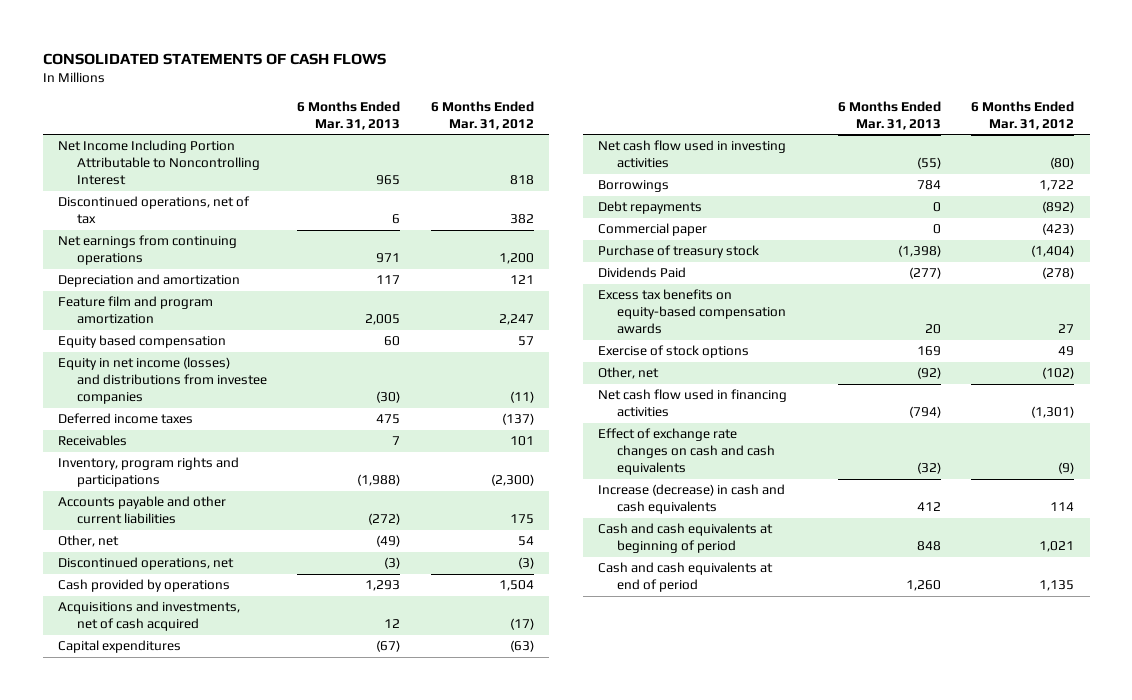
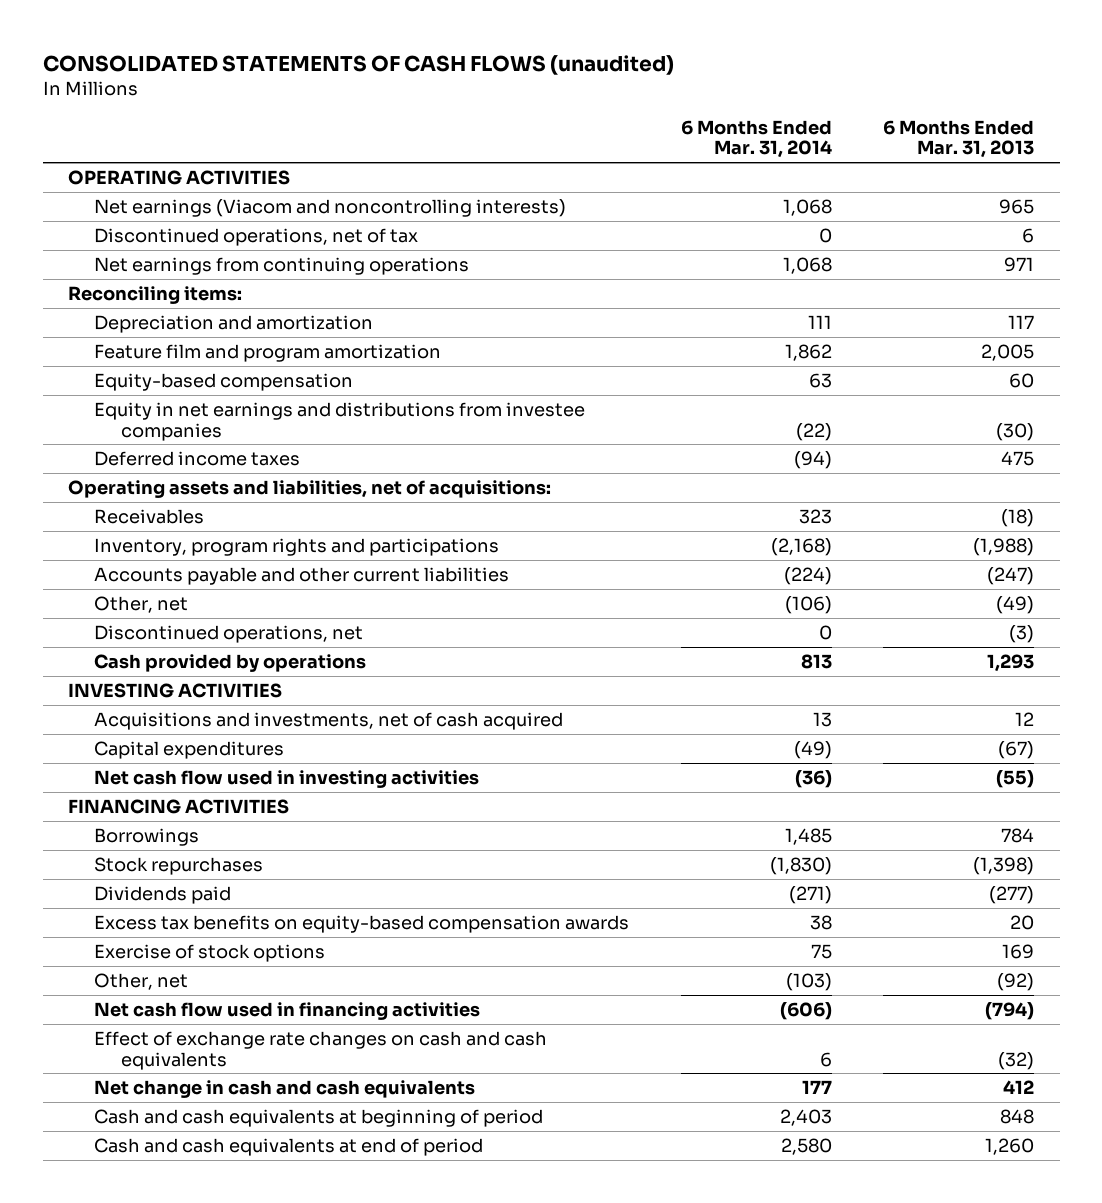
[42,52,386,65] CONSOLIDATED STATEMENTS OF CASH FLOWS -> [42,54,674,75] CONSOLIDATED STATEMENTS OF CASH FLOWS (unaudited)
[430,100,534,130] 6 Months Ended Mar. 31, 2012 -> none
none -> [680,119,832,159] 6 Months Ended Mar. 31, 2014
none -> [68,169,291,185] OPERATING ACTIVITIES
[57,140,260,186] Net Income Including Portion Attributable to Noncontrolling Interest -> [94,198,567,217] Net earnings (Viacom and noncontrolling interests)
none -> [68,285,243,304] Reconciling items:
[57,335,226,349] Equity based compensation -> [94,372,354,391] Equity-based compensation
[57,357,267,405] Equity in net income (losses) and distributions from investee companies -> [94,401,586,441] Equity in net earnings and distributions from investee companies
none -> [68,479,552,498] Operating assets and liabilities, net of acquisitions:
[392,436,401,446] 7 -> [1001,508,1035,527] (18)
[368,513,401,526] (272) -> [987,566,1035,585] (247)
none -> [68,682,283,698] INVESTING ACTIVITIES
none -> [68,798,290,814] FINANCING ACTIVITIES
[598,201,703,215] Debt repayments -> none
[598,223,708,237] Commercial paper -> none
[598,245,760,259] Purchase of treasury stock -> [94,856,264,875] Stock repurchases
[598,267,687,279] Dividends Paid -> [94,885,232,904] Dividends paid
[598,484,786,515] Increase (decrease) in cash and cash equivalents -> [94,1079,476,1098] Net change in cash and cash equivalents

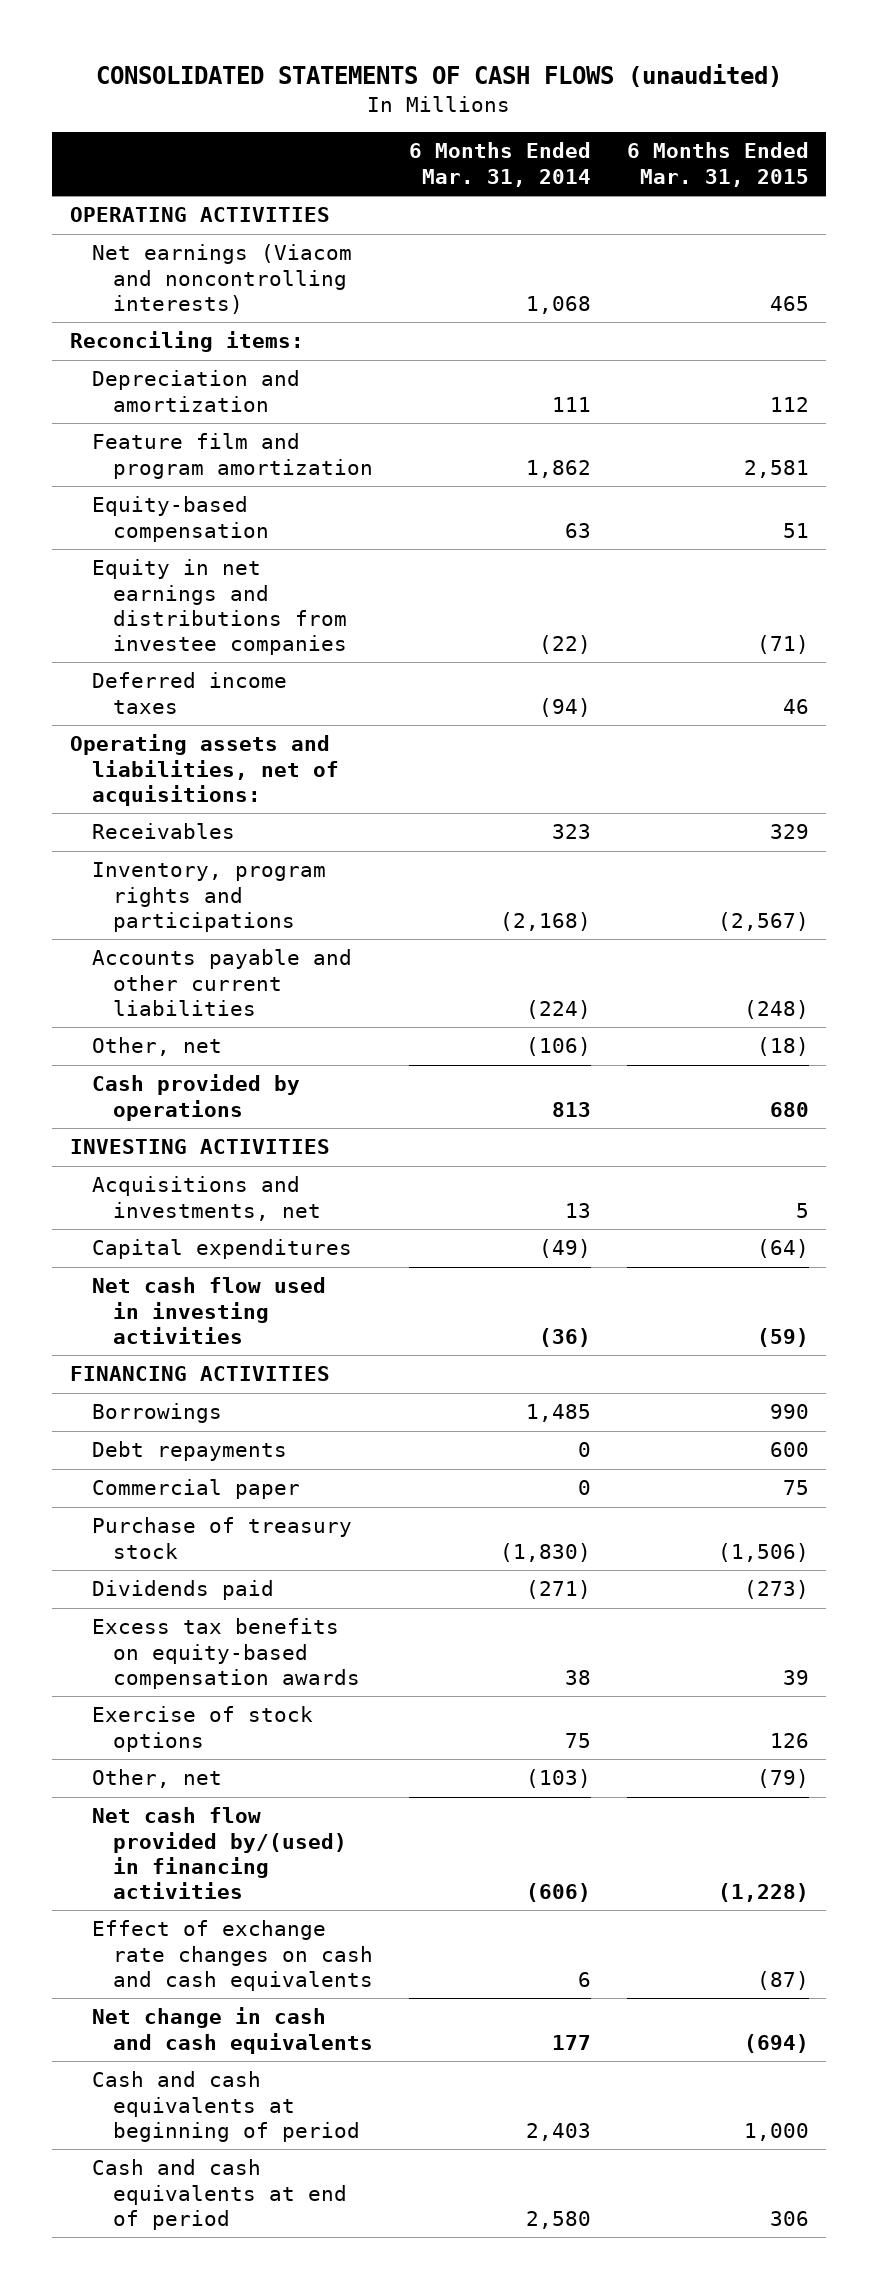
[883,119,1035,159] 6 Months Ended Mar. 31, 2013 -> none
none -> [626,142,809,187] 6 Months Ended Mar. 31, 2015
[94,227,419,246] Discontinued operations, net of tax -> none
[94,256,470,275] Net earnings from continuing operations -> none
[94,624,364,643] Discontinued operations, net -> none
[94,711,564,730] Acquisitions and investments, net of cash acquired -> [91,1176,322,1221] Acquisitions and investments, net
none -> [91,1441,287,1462] Debt repayments
none -> [91,1479,300,1500] Commercial paper
[94,856,264,875] Stock repurchases -> [91,1517,352,1559] Purchase of treasury stock
[94,1001,481,1020] Net cash flow used in financing activities -> [91,1807,348,1899] Net cash flow provided by/(used) in financing activities

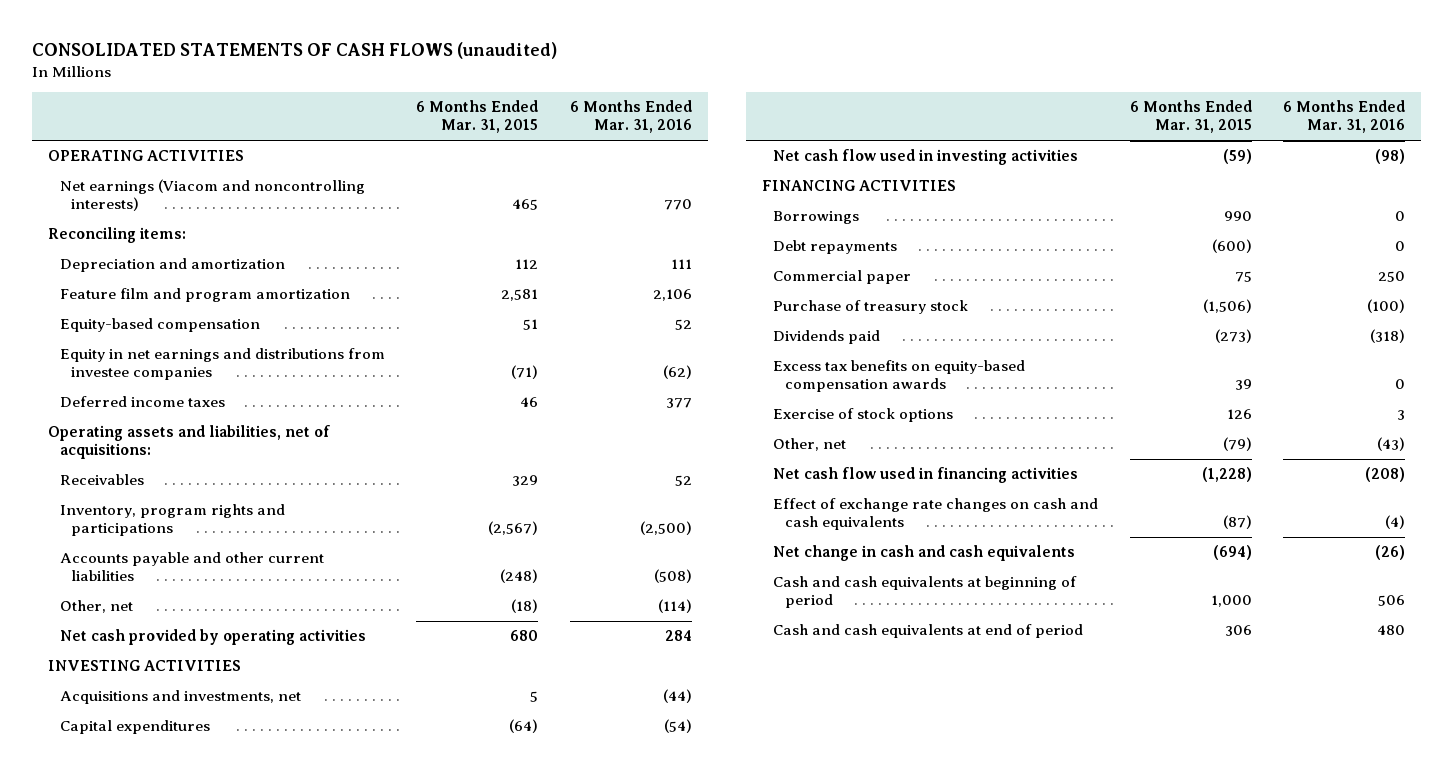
[408,142,591,187] 6 Months Ended Mar. 31, 2014 -> none
none -> [569,100,692,134] 6 Months Ended Mar. 31, 2016
[91,1074,300,1121] Cash provided by operations -> [59,629,366,646] Net cash provided by operating activities
[769,1442,809,1458] 600 -> [1211,239,1252,254] (600)
[91,1807,348,1899] Net cash flow provided by/(used) in financing activities -> [773,467,1079,484] Net cash flow used in financing activities

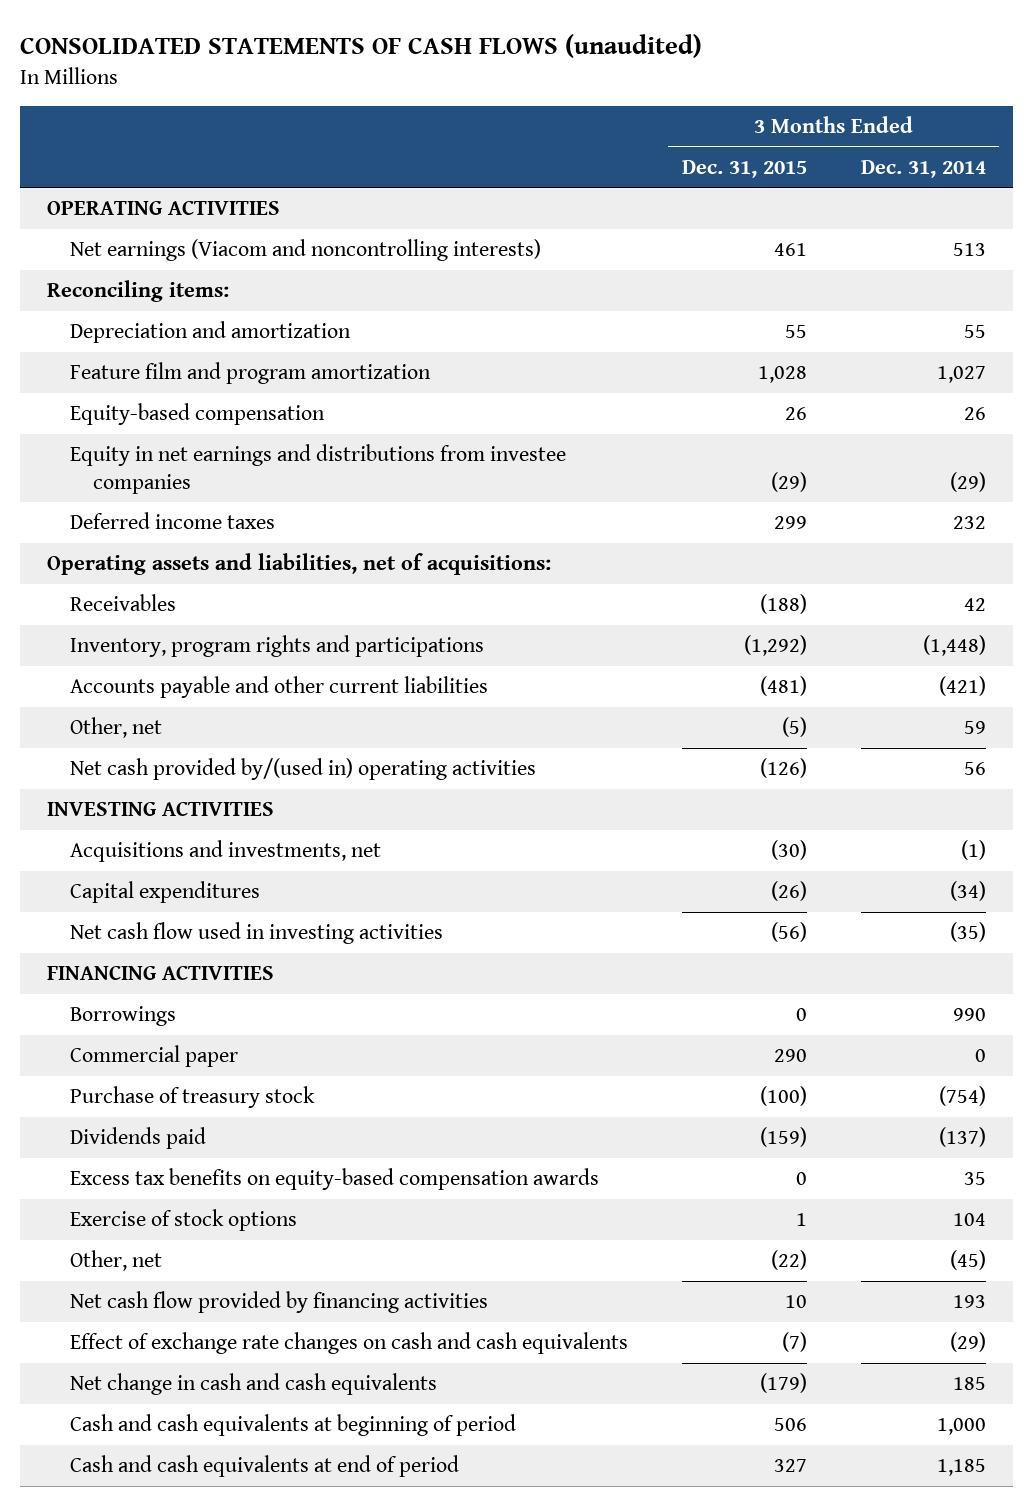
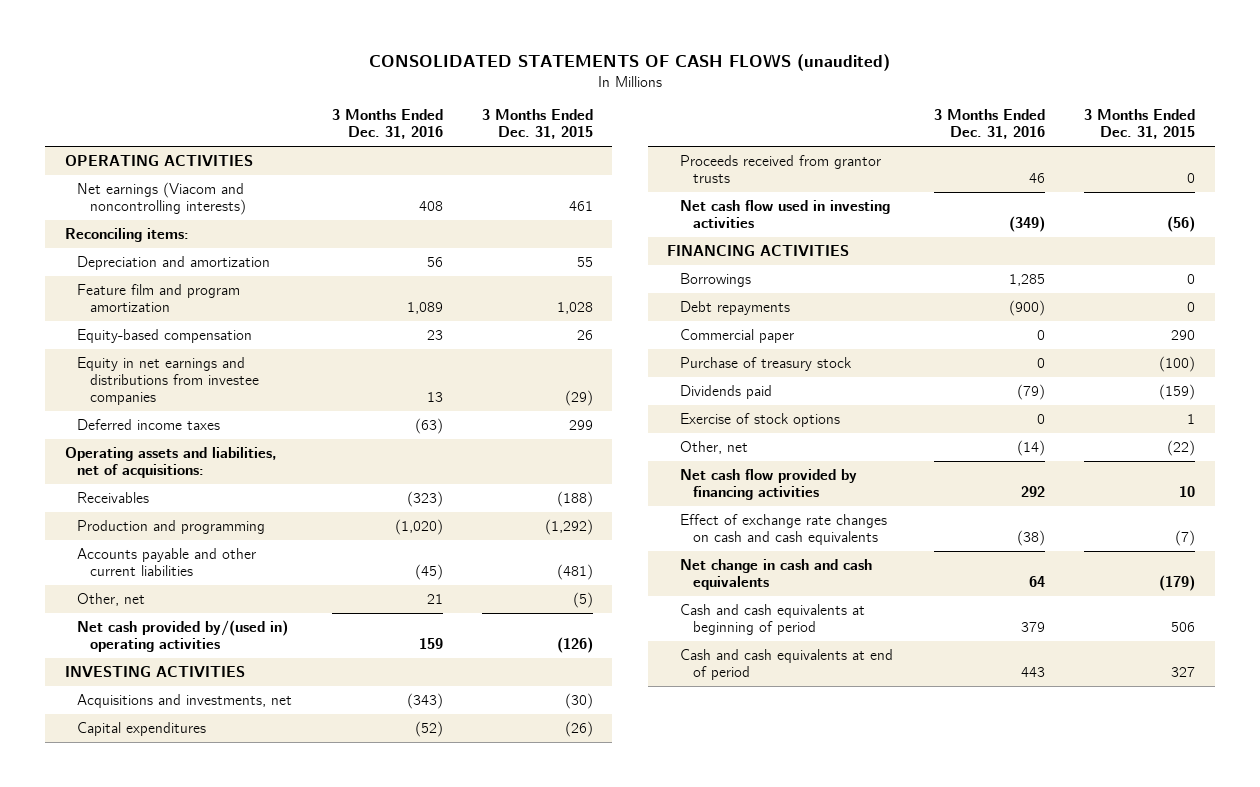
[860,159,986,178] Dec. 31, 2014 -> none
none -> [331,109,443,140] 3 Months Ended Dec. 31, 2016
[69,635,484,658] Inventory, program rights and participations -> [77,520,266,535] Production and programming
none -> [680,155,882,183] Proceeds received from grantor trusts
none -> [680,301,791,316] Debt repayments
[69,1168,599,1191] Excess tax benefits on equity-based compensation awards -> none

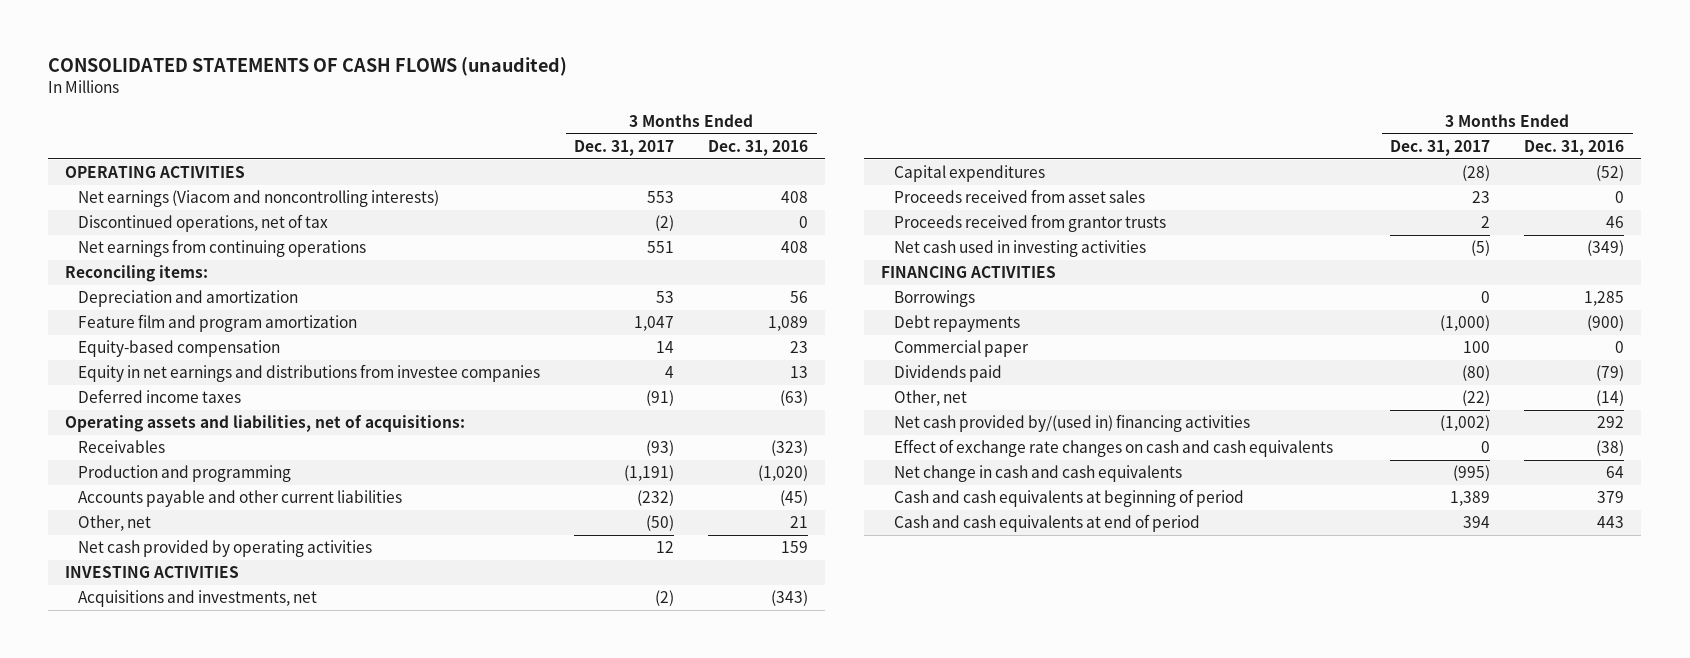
[481,109,593,140] 3 Months Ended Dec. 31, 2015 -> none
none -> [574,140,675,157] Dec. 31, 2017
none -> [78,214,329,233] Discontinued operations, net of tax
none -> [78,239,367,258] Net earnings from continuing operations
[77,620,289,652] Net cash provided by/(used in) operating activities -> [78,540,373,558] Net cash provided by operating activities
none -> [893,189,1145,204] Proceeds received from asset sales
[680,200,891,228] Net cash flow used in investing activities -> [893,240,1146,258] Net cash used in investing activities
[680,357,853,372] Purchase of treasury stock -> none
[680,413,841,428] Exercise of stock options -> none
[680,469,858,500] Net cash flow provided by financing activities -> [893,414,1250,433] Net cash provided by/(used in) financing activities

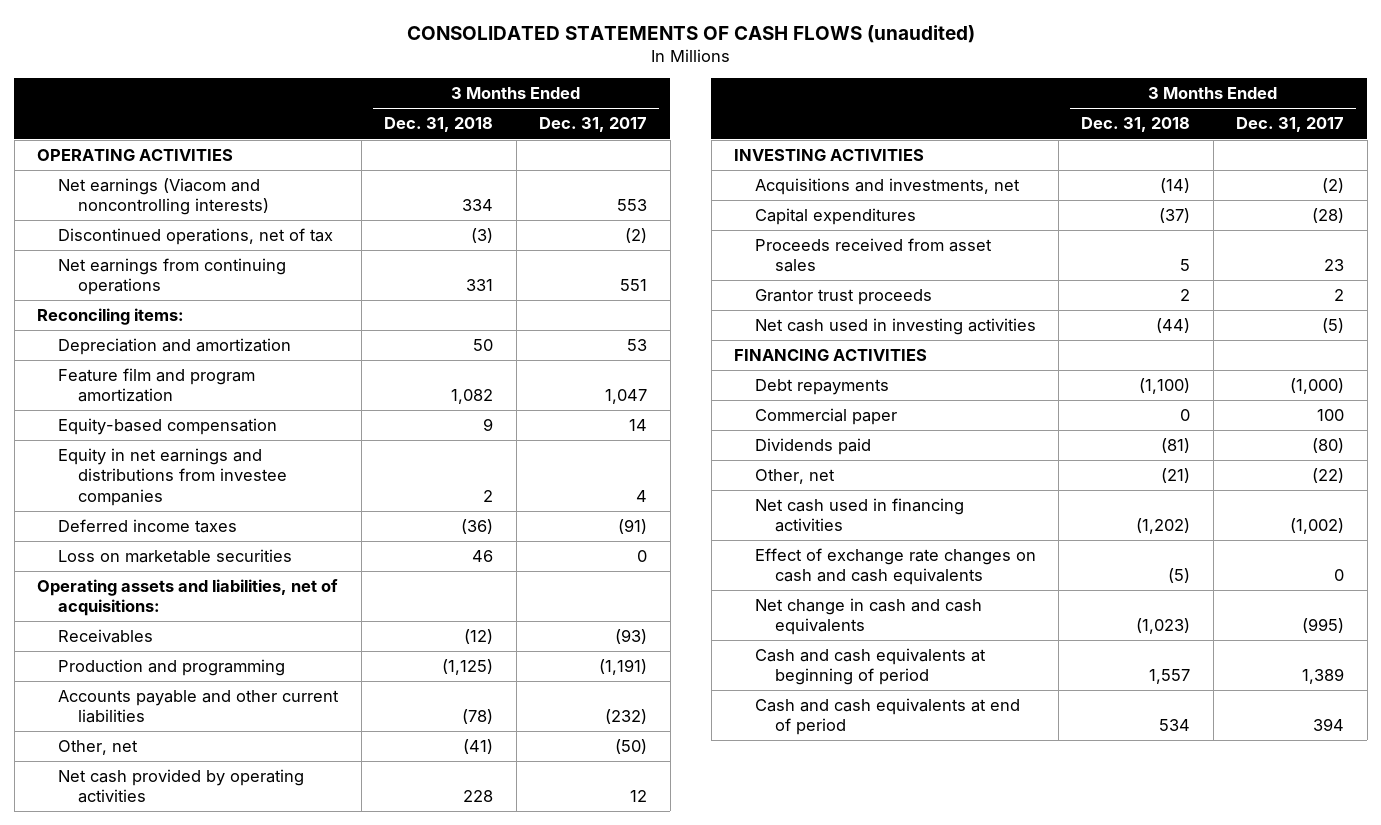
[708,140,809,157] Dec. 31, 2016 -> none
none -> [384,117,494,133] Dec. 31, 2018
none -> [57,549,292,564] Loss on marketable securities
[893,214,1166,233] Proceeds received from grantor trusts -> [754,289,932,306] Grantor trust proceeds
[893,290,975,308] Borrowings -> none
[893,414,1250,433] Net cash provided by/(used in) financing activities -> [754,498,964,533] Net cash used in financing activities

